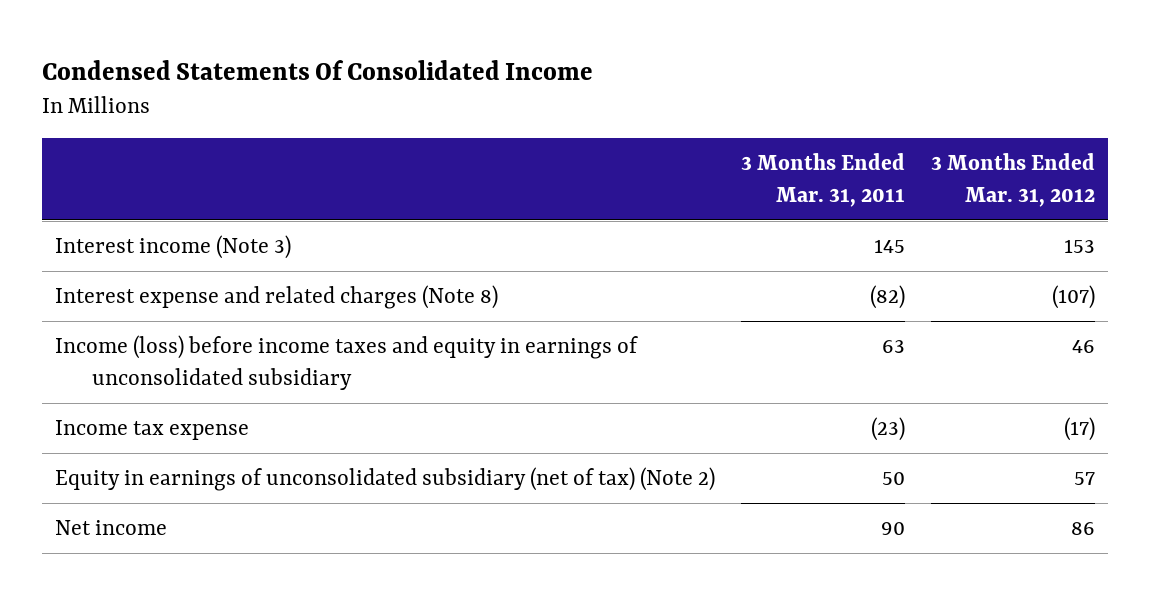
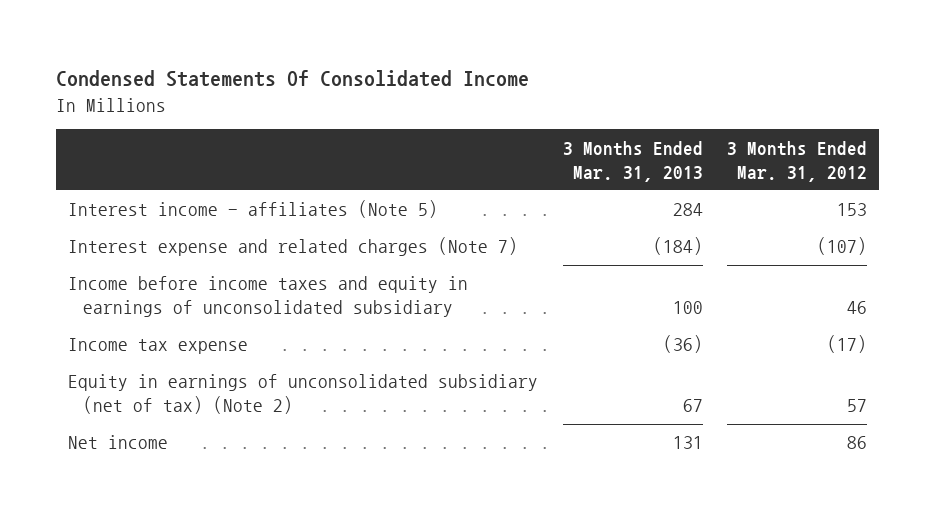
[740,152,905,208] 3 Months Ended Mar. 31, 2011 -> none
none -> [562,140,703,182] 3 Months Ended Mar. 31, 2013
[54,234,291,259] Interest income (Note 3) -> [68,200,439,219] Interest income - affiliates (Note 5)
[54,284,498,309] Interest expense and related charges (Note 8) -> [68,237,519,257] Interest expense and related charges (Note 7)
[54,334,638,390] Income (loss) before income taxes and equity in earnings of unconsolidated subsidiary -> [68,276,469,318] Income before income taxes and equity in earnings of unconsolidated subsidiary

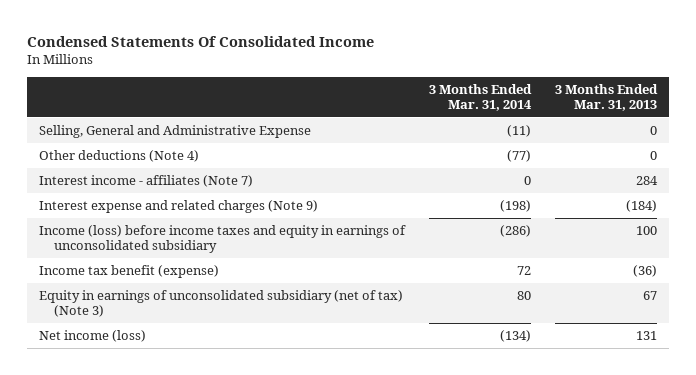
[726,140,867,182] 3 Months Ended Mar. 31, 2012 -> none
none -> [428,83,532,112] 3 Months Ended Mar. 31, 2014
none -> [38,124,311,138] Selling, General and Administrative Expense
none -> [38,149,199,162] Other deductions (Note 4)
[68,200,439,219] Interest income - affiliates (Note 5) -> [38,174,253,187] Interest income - affiliates (Note 7)
[68,237,519,257] Interest expense and related charges (Note 7) -> [38,199,318,213] Interest expense and related charges (Note 9)
[68,276,469,318] Income before income taxes and equity in earnings of unconsolidated subsidiary -> [38,224,406,254] Income (loss) before income taxes and equity in earnings of unconsolidated subsidiary
[68,338,249,355] Income tax expense -> [38,264,219,278] Income tax benefit (expense)
[68,374,539,415] Equity in earnings of unconsolidated subsidiary (net of tax) (Note 2) -> [38,289,403,318] Equity in earnings of unconsolidated subsidiary (net of tax) (Note 3)
[68,435,169,450] Net income -> [38,329,146,342] Net income (loss)

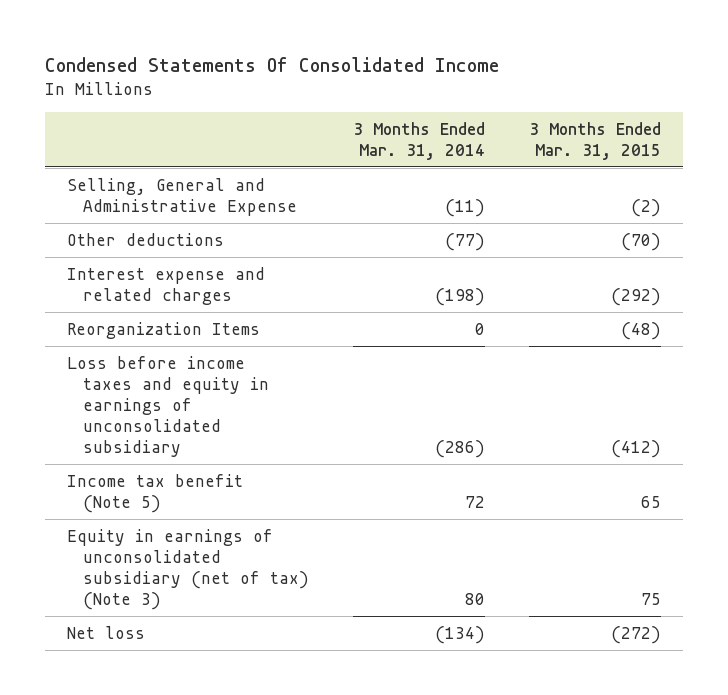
[554,83,658,112] 3 Months Ended Mar. 31, 2013 -> none
none -> [529,121,662,160] 3 Months Ended Mar. 31, 2015
[38,174,253,187] Interest income - affiliates (Note 7) -> none
[38,149,199,162] Other deductions (Note 4) -> [66,233,224,247] Other deductions
[38,199,318,213] Interest expense and related charges (Note 9) -> [66,267,265,306] Interest expense and related charges
none -> [66,322,260,340] Reorganization Items
[38,224,406,254] Income (loss) before income taxes and equity in earnings of unconsolidated subsidiary -> [66,356,270,458] Loss before income taxes and equity in earnings of unconsolidated subsidiary
[38,264,219,278] Income tax benefit (expense) -> [66,474,243,514] Income tax benefit (Note 5)
[38,329,146,342] Net income (loss) -> [66,626,145,640] Net loss

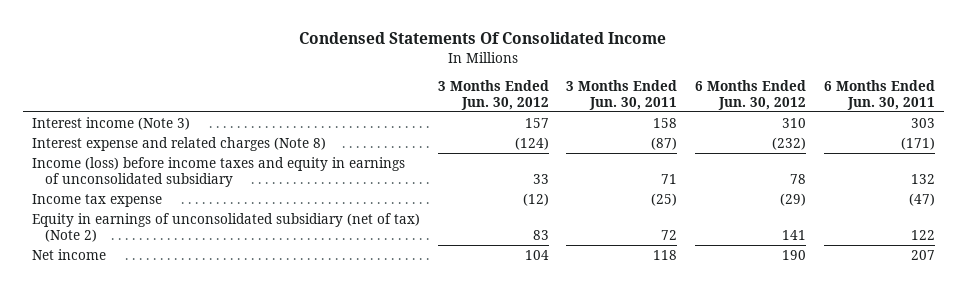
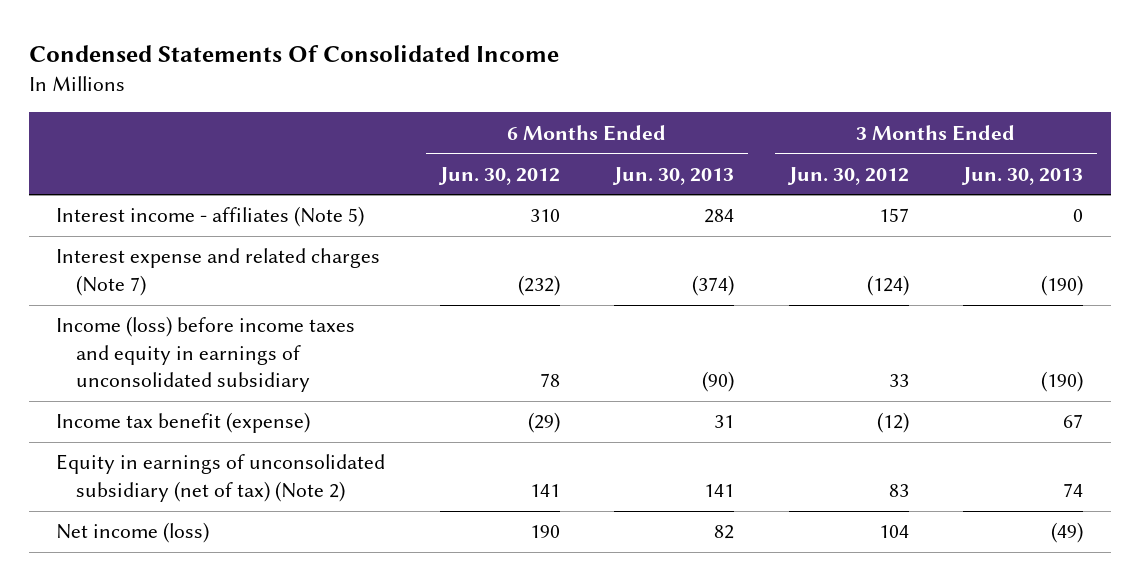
[566,79,678,111] 3 Months Ended Jun. 30, 2011 -> none
[823,79,935,111] 6 Months Ended Jun. 30, 2011 -> none
none -> [612,166,735,185] Jun. 30, 2013
none -> [961,166,1084,185] Jun. 30, 2013
[32,116,191,130] Interest income (Note 3) -> [56,206,365,228] Interest income - affiliates (Note 5)
[32,136,327,151] Interest expense and related charges (Note 8) -> [56,248,381,296] Interest expense and related charges (Note 7)
[32,193,163,207] Income tax expense -> [56,412,311,434] Income tax benefit (expense)
[32,248,107,260] Net income -> [56,522,210,544] Net income (loss)

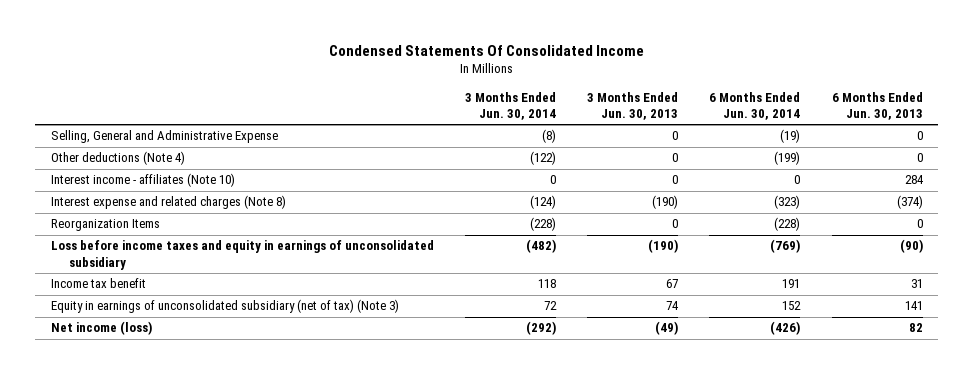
[437,166,560,185] Jun. 30, 2012 -> none
[786,166,909,185] Jun. 30, 2012 -> none
none -> [465,91,557,121] 3 Months Ended Jun. 30, 2014
none -> [709,91,801,121] 6 Months Ended Jun. 30, 2014
none -> [50,130,278,144] Selling, General and Administrative Expense
none -> [50,151,185,166] Other deductions (Note 4)
[56,206,365,228] Interest income - affiliates (Note 5) -> [50,173,235,188] Interest income - affiliates (Note 10)
[56,248,381,296] Interest expense and related charges (Note 7) -> [50,195,286,210] Interest expense and related charges (Note 8)
none -> [50,219,160,232] Reorganization Items
[56,316,356,393] Income (loss) before income taxes and equity in earnings of unconsolidated subsidiary -> [50,240,434,270] Loss before income taxes and equity in earnings of unconsolidated subsidiary
[56,412,311,434] Income tax benefit (expense) -> [50,278,146,289] Income tax benefit
[56,454,386,502] Equity in earnings of unconsolidated subsidiary (net of tax) (Note 2) -> [50,299,399,314] Equity in earnings of unconsolidated subsidiary (net of tax) (Note 3)

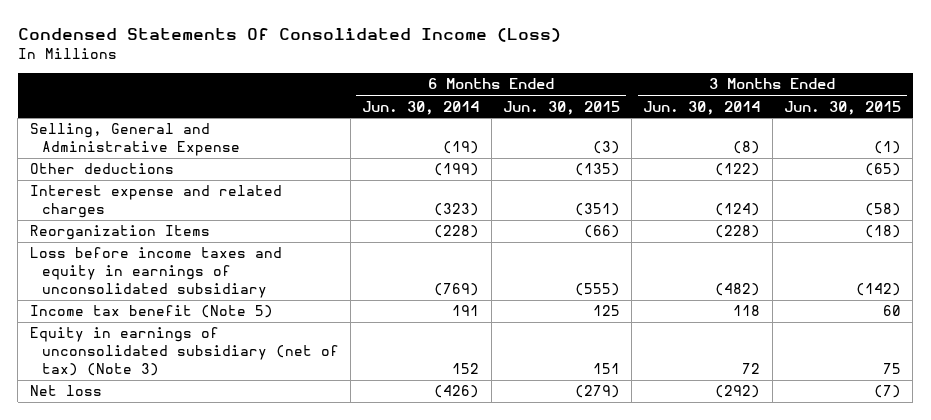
[328,44,644,56] Condensed Statements Of Consolidated Income -> [17,27,561,42] Condensed Statements Of Consolidated Income (Loss)
[587,91,679,121] 3 Months Ended Jun. 30, 2013 -> none
[831,91,923,121] 6 Months Ended Jun. 30, 2013 -> none
none -> [502,100,620,115] Jun. 30, 2015
none -> [783,100,901,115] Jun. 30, 2015
[50,173,235,188] Interest income - affiliates (Note 10) -> none
[50,151,185,166] Other deductions (Note 4) -> [29,163,174,175] Other deductions
[50,195,286,210] Interest expense and related charges (Note 8) -> [29,185,282,219] Interest expense and related charges
[50,278,146,289] Income tax benefit -> [29,305,273,319] Income tax benefit (Note 5)
[50,321,152,336] Net income (loss) -> [29,385,102,397] Net loss

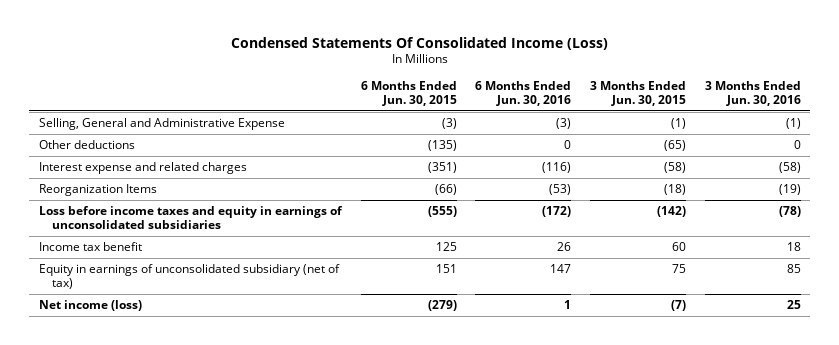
[362,100,480,115] Jun. 30, 2014 -> none
[643,100,761,115] Jun. 30, 2014 -> none
none -> [475,81,572,107] 6 Months Ended Jun. 30, 2016
none -> [704,81,801,107] 3 Months Ended Jun. 30, 2016
[29,247,282,298] Loss before income taxes and equity in earnings of unconsolidated subsidiary -> [38,206,343,229] Loss before income taxes and equity in earnings of unconsolidated subsidiaries
[29,305,273,319] Income tax benefit (Note 5) -> [38,242,142,252] Income tax benefit
[29,327,339,376] Equity in earnings of unconsolidated subsidiary (net of tax) (Note 3) -> [38,264,340,289] Equity in earnings of unconsolidated subsidiary (net of tax)
[29,385,102,397] Net loss -> [38,300,142,312] Net income (loss)

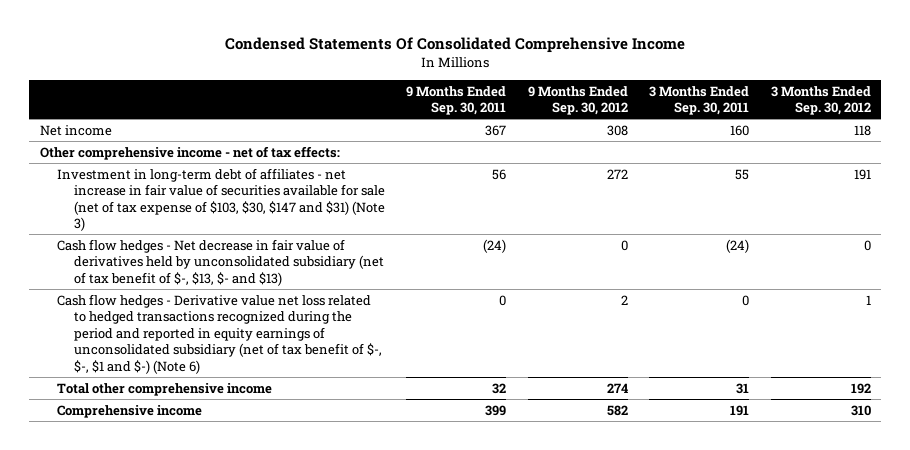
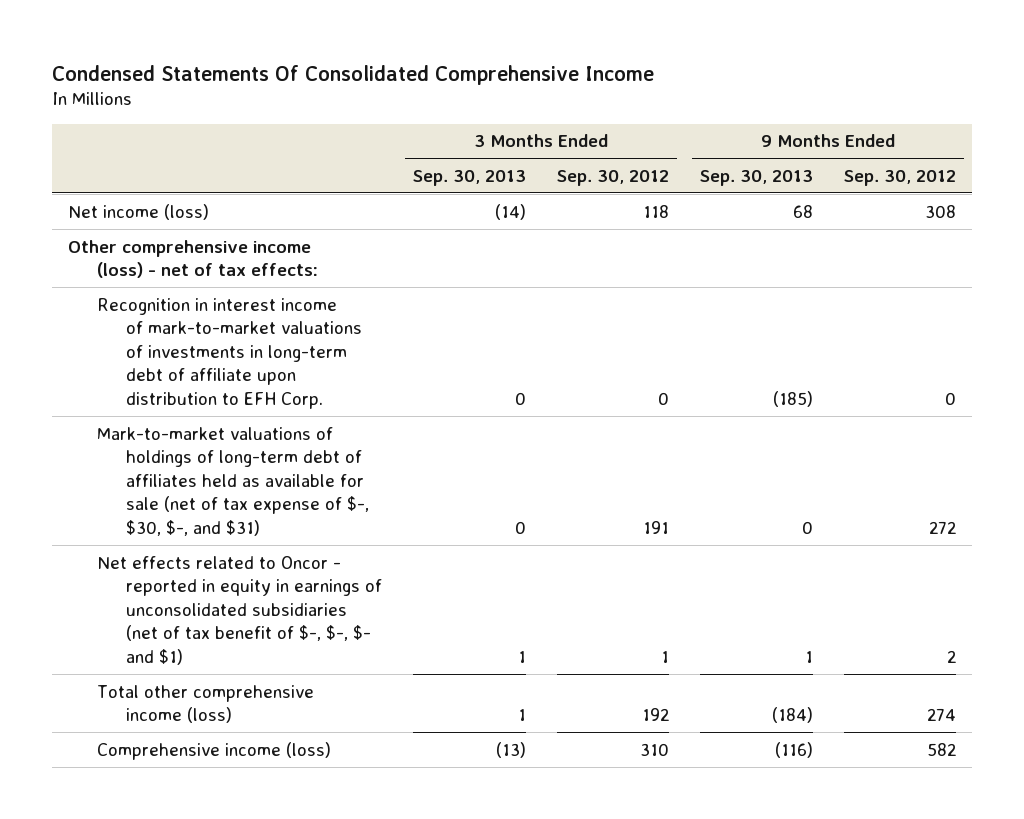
[406,85,507,116] 9 Months Ended Sep. 30, 2011 -> none
[649,85,750,116] 3 Months Ended Sep. 30, 2011 -> none
none -> [413,169,527,186] Sep. 30, 2013
none -> [700,169,814,186] Sep. 30, 2013
[56,238,384,286] Cash flow hedges - Net decrease in fair value of derivatives held by unconsolidated subsidiary (net of tax benefit of $-, $13, $- and $13) -> none
[56,293,382,374] Cash flow hedges - Derivative value net loss related to hedged transactions recognized during the period and reported in equity earnings of unconsolidated subsidiary (net of tax benefit of $-, $-, $1 and $-) (Note 6) -> none
[39,124,112,136] Net income -> [67,203,209,220] Net income (loss)
[39,145,340,160] Other comprehensive income - net of tax effects: -> [67,239,318,279] Other comprehensive income (loss) - net of tax effects:
none -> [96,297,363,409] Recognition in interest income of mark-to-market valuations of investments in long-term debt of affiliate upon distribution to EFH Corp.
[56,167,385,232] Investment in long-term debt of affiliates - net increase in fair value of securities available for sale (net of tax expense of $103, $30, $147 and $31) (Note 3) -> [96,426,370,536] Mark-to-market valuations of holdings of long-term debt of affiliates held as available for sale (net of tax expense of $-, $30, $-, and $31)
none -> [96,555,383,665] Net effects related to Oncor - reported in equity in earnings of unconsolidated subsidiaries (net of tax benefit of $-, $-, $- and $1)
[56,382,272,396] Total other comprehensive income -> [96,684,314,724] Total other comprehensive income (loss)
[56,404,202,418] Comprehensive income -> [96,741,331,760] Comprehensive income (loss)

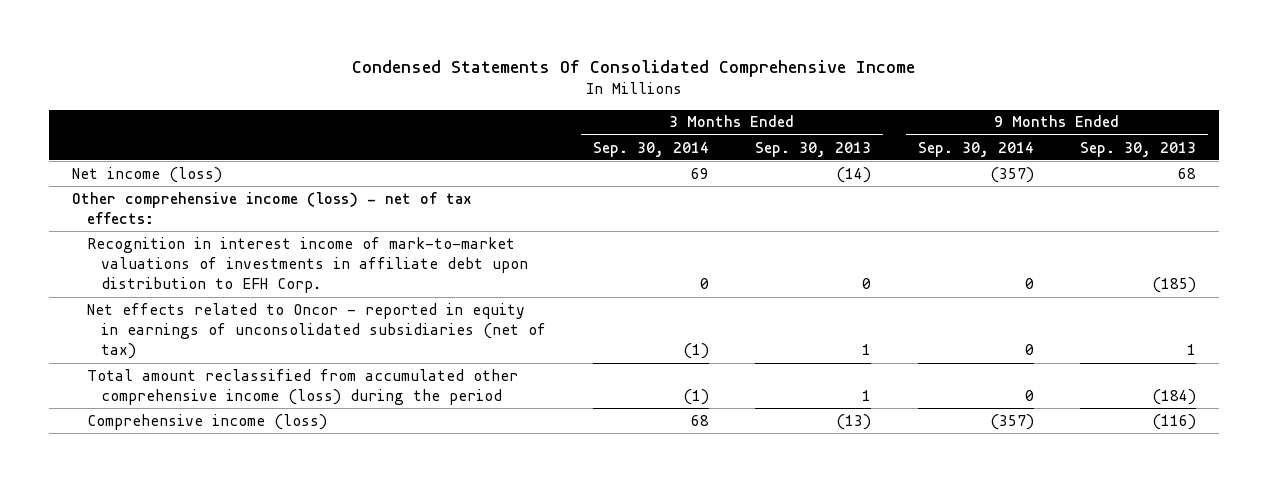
[557,169,670,186] Sep. 30, 2012 -> none
[844,169,957,186] Sep. 30, 2012 -> none
none -> [592,141,709,157] Sep. 30, 2014
none -> [917,141,1034,157] Sep. 30, 2014
[96,426,370,536] Mark-to-market valuations of holdings of long-term debt of affiliates held as available for sale (net of tax expense of $-, $30, $-, and $31) -> none
[96,297,363,409] Recognition in interest income of mark-to-market valuations of investments in long-term debt of affiliate upon distribution to EFH Corp. -> [86,236,529,294] Recognition in interest income of mark-to-market valuations of investments in affiliate debt upon distribution to EFH Corp.
[96,555,383,665] Net effects related to Oncor - reported in equity in earnings of unconsolidated subsidiaries (net of tax benefit of $-, $-, $- and $1) -> [86,302,547,360] Net effects related to Oncor - reported in equity in earnings of unconsolidated subsidiaries (net of tax)
[96,684,314,724] Total other comprehensive income (loss) -> [86,368,518,406] Total amount reclassified from accumulated other comprehensive income (loss) during the period

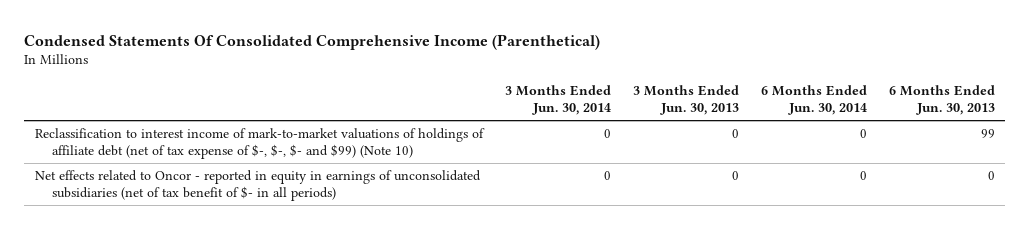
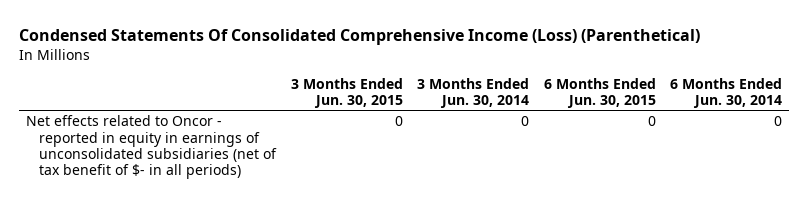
[23,33,600,50] Condensed Statements Of Consolidated Comprehensive Income (Parenthetical) -> [18,28,700,45] Condensed Statements Of Consolidated Comprehensive Income (Loss) (Parenthetical)
[632,85,739,116] 3 Months Ended Jun. 30, 2013 -> none
[888,85,995,116] 6 Months Ended Jun. 30, 2013 -> none
none -> [290,77,403,109] 3 Months Ended Jun. 30, 2015
none -> [543,77,656,109] 6 Months Ended Jun. 30, 2015
[34,128,485,159] Reclassification to interest income of mark-to-market valuations of holdings of affiliate debt (net of tax expense of $-, $-, $- and $99) (Note 10) -> none

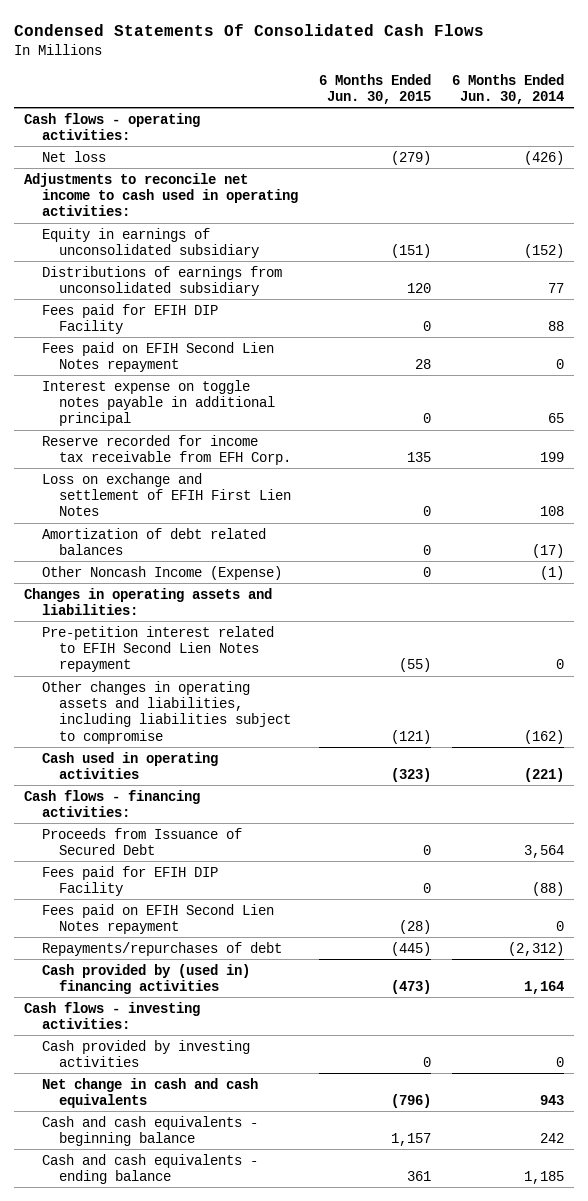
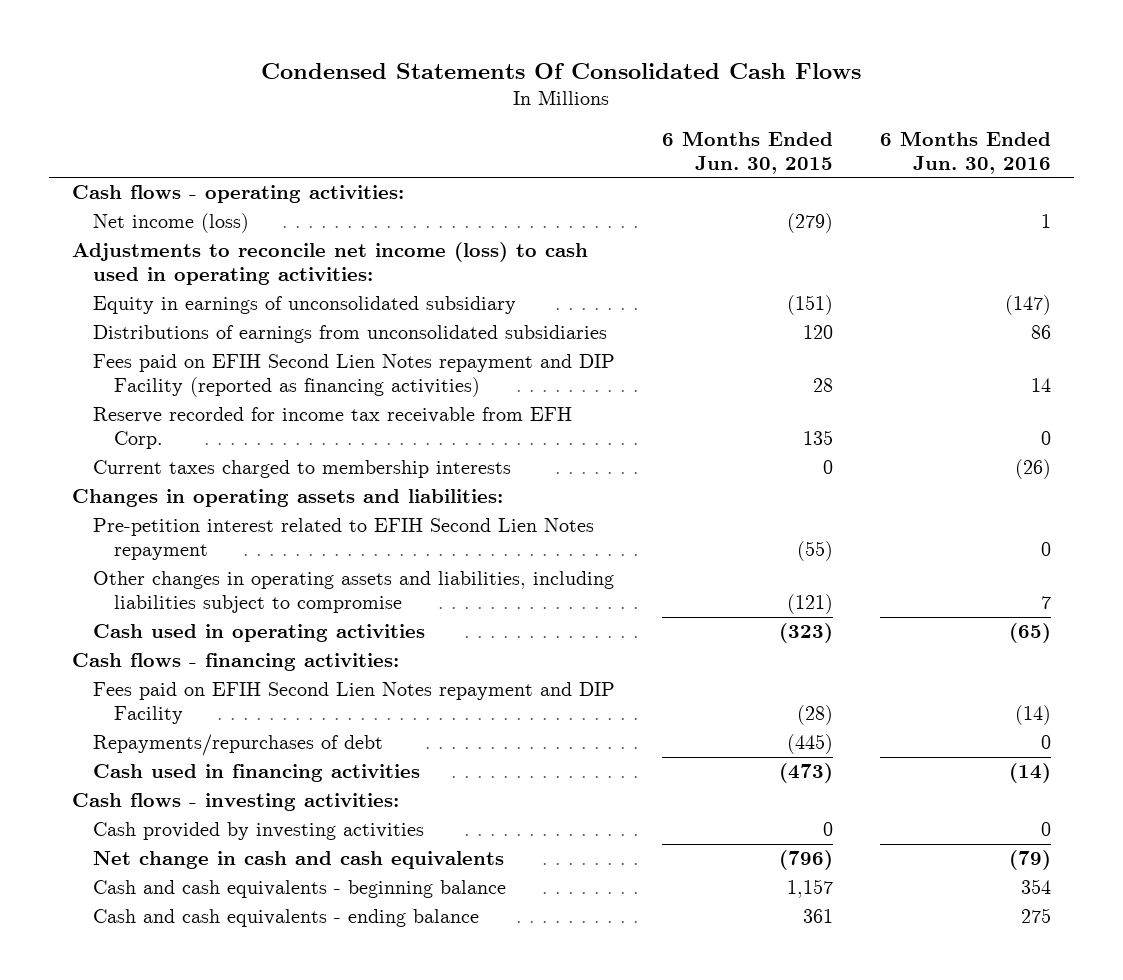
[451,73,564,105] 6 Months Ended Jun. 30, 2014 -> none
none -> [879,131,1051,174] 6 Months Ended Jun. 30, 2016
[41,150,106,162] Net loss -> [93,213,250,234] Net income (loss)
[24,172,298,217] Adjustments to reconcile net income to cash used in operating activities: -> [72,242,589,285] Adjustments to reconcile net income (loss) to cash used in operating activities:
[41,303,218,335] Fees paid for EFIH DIP Facility -> none
[41,379,275,427] Interest expense on toggle notes payable in additional principal -> none
[41,265,282,297] Distributions of earnings from unconsolidated subsidiary -> [93,325,608,344] Distributions of earnings from unconsolidated subsidiaries
[41,341,274,373] Fees paid on EFIH Second Lien Notes repayment -> [93,354,616,397] Fees paid on EFIH Second Lien Notes repayment and DIP Facility (reported as financing activities)
[41,472,291,517] Loss on exchange and settlement of EFIH First Lien Notes -> none
[41,527,266,556] Amortization of debt related balances -> none
[41,565,282,580] Other Noncash Income (Expense) -> none
none -> [93,460,512,479] Current taxes charged to membership interests
[41,827,242,856] Proceeds from Issuance of Secured Debt -> none
[41,865,218,897] Fees paid for EFIH DIP Facility -> none
[41,903,274,935] Fees paid on EFIH Second Lien Notes repayment -> [93,682,616,724] Fees paid on EFIH Second Lien Notes repayment and DIP Facility
[41,963,250,995] Cash provided by (used in) financing activities -> [93,764,421,783] Cash used in financing activities

